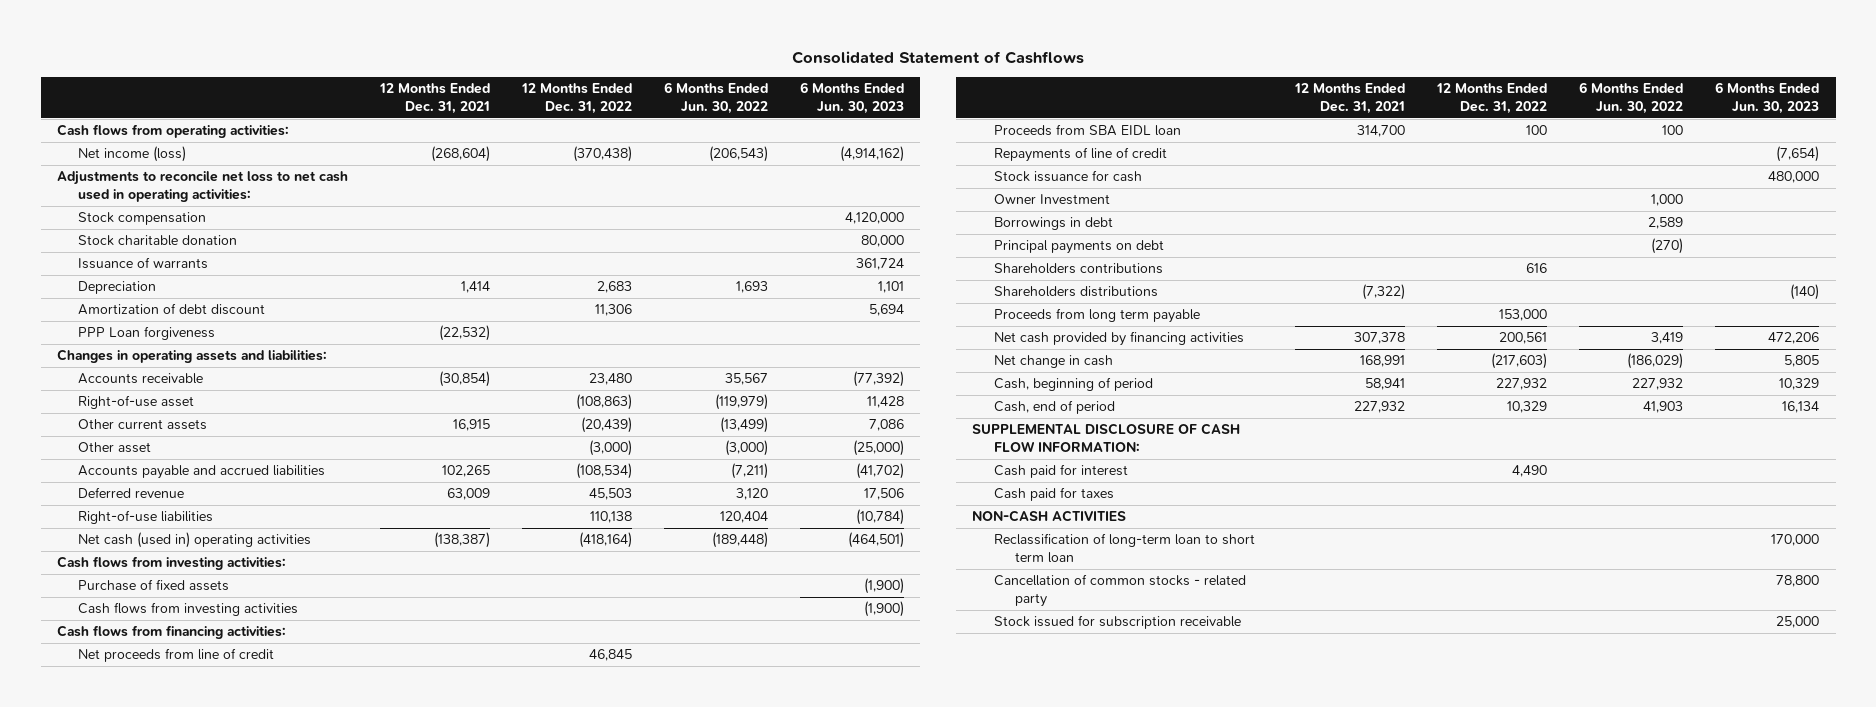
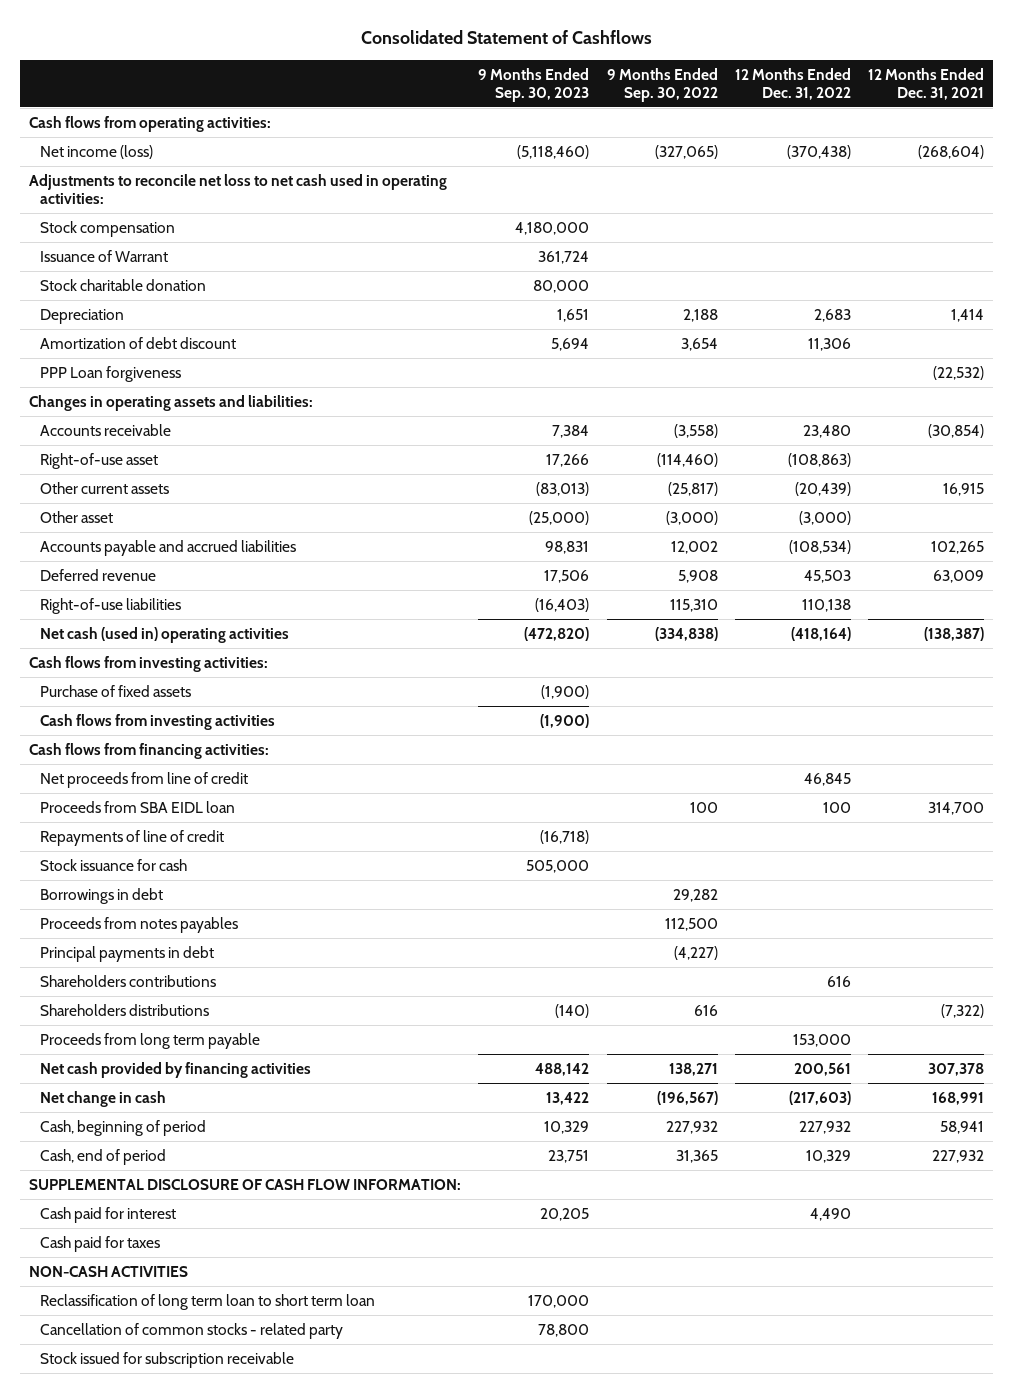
[664,82,769,115] 6 Months Ended Jun. 30, 2022 -> none
[800,82,905,115] 6 Months Ended Jun. 30, 2023 -> none
none -> [478,67,590,102] 9 Months Ended Sep. 30, 2023
none -> [606,67,718,102] 9 Months Ended Sep. 30, 2022
none -> [39,249,168,262] Issuance of Warrant
[78,257,209,270] Issuance of warrants -> none
[993,194,1110,206] Owner Investment -> none
none -> [39,916,238,933] Proceeds from notes payables
[993,240,1164,255] Principal payments on debt -> [39,945,214,962] Principal payments in debt
[993,533,1255,564] Reclassification of long-term loan to short term loan -> [39,1293,375,1310] Reclassification of long term loan to short term loan

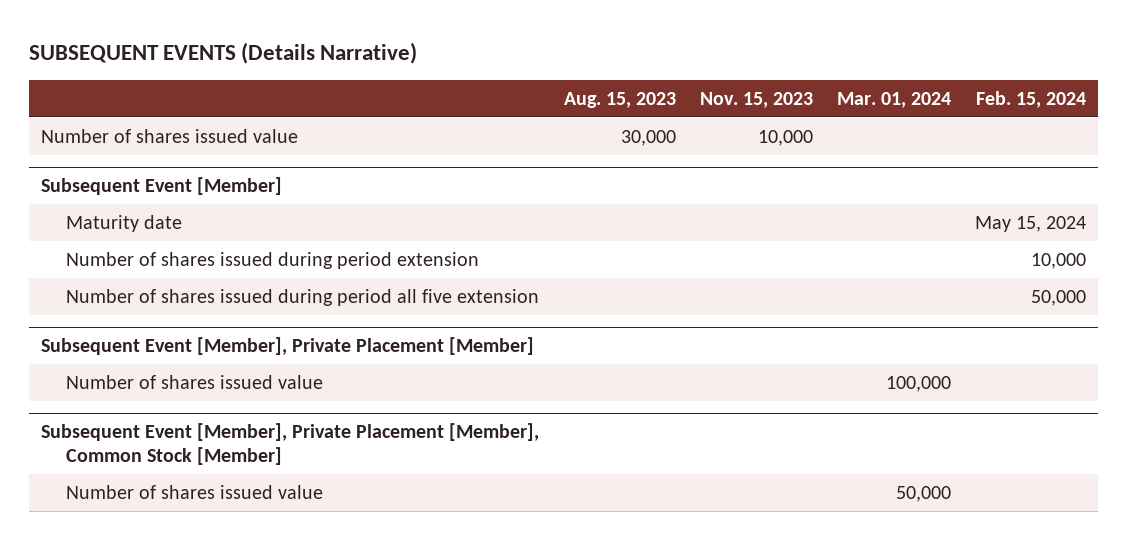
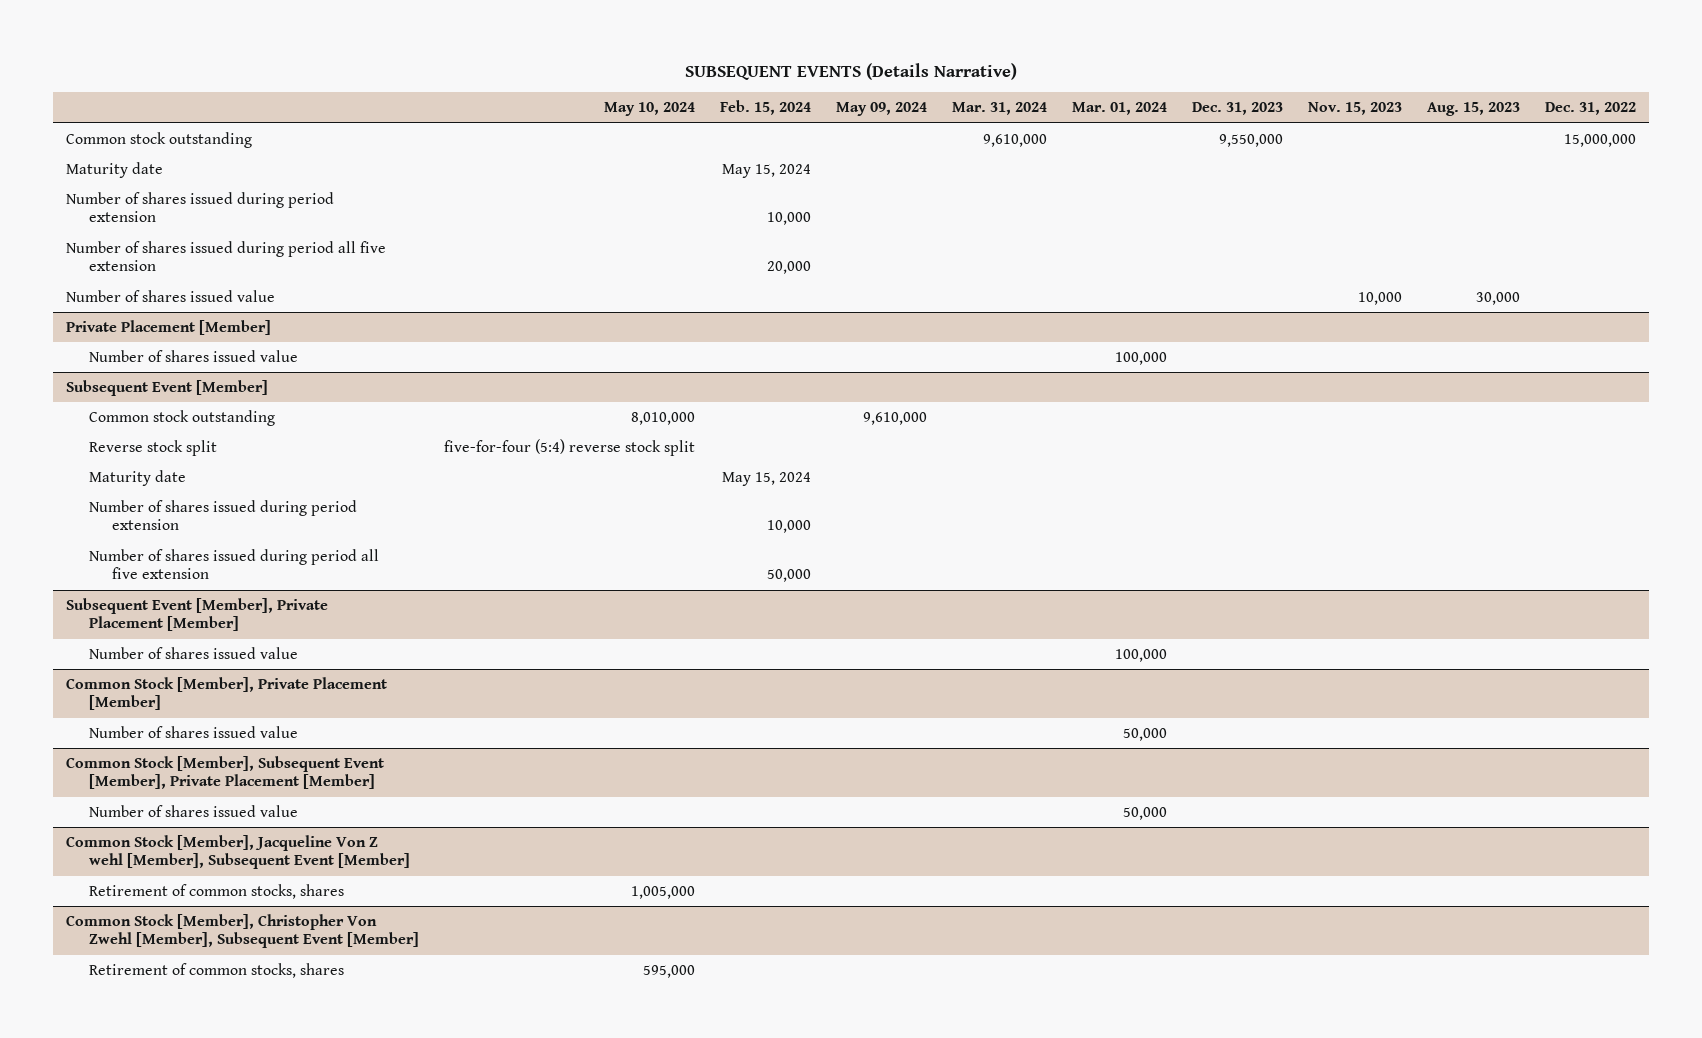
none -> [603,102,695,117] May 10, 2024
none -> [836,102,928,117] May 09, 2024
none -> [952,102,1048,116] Mar. 31, 2024
none -> [1192,102,1284,116] Dec. 31, 2023
none -> [1545,102,1637,116] Dec. 31, 2022
none -> [65,131,252,148] Common stock outstanding
none -> [65,161,163,178] Maturity date
none -> [65,191,334,223] Number of shares issued during period extension
none -> [65,240,386,272] Number of shares issued during period all five extension
none -> [65,319,271,335] Private Placement [Member]
none -> [88,349,298,362] Number of shares issued value
none -> [88,409,275,426] Common stock outstanding
none -> [88,439,217,456] Reverse stock split
none -> [65,676,387,711] Common Stock [Member], Private Placement [Member]
none -> [88,725,298,738] Number of shares issued value
[41,423,540,466] Subsequent Event [Member], Private Placement [Member], Common Stock [Member] -> [65,755,384,790] Common Stock [Member], Subsequent Event [Member], Private Placement [Member]
none -> [65,834,410,870] Common Stock [Member], Jacqueline Von Z wehl [Member], Subsequent Event [Member]
none -> [88,883,344,899] Retirement of common stocks, shares
none -> [65,913,419,949] Common Stock [Member], Christopher Von Zwehl [Member], Subsequent Event [Member]
none -> [88,962,344,978] Retirement of common stocks, shares

